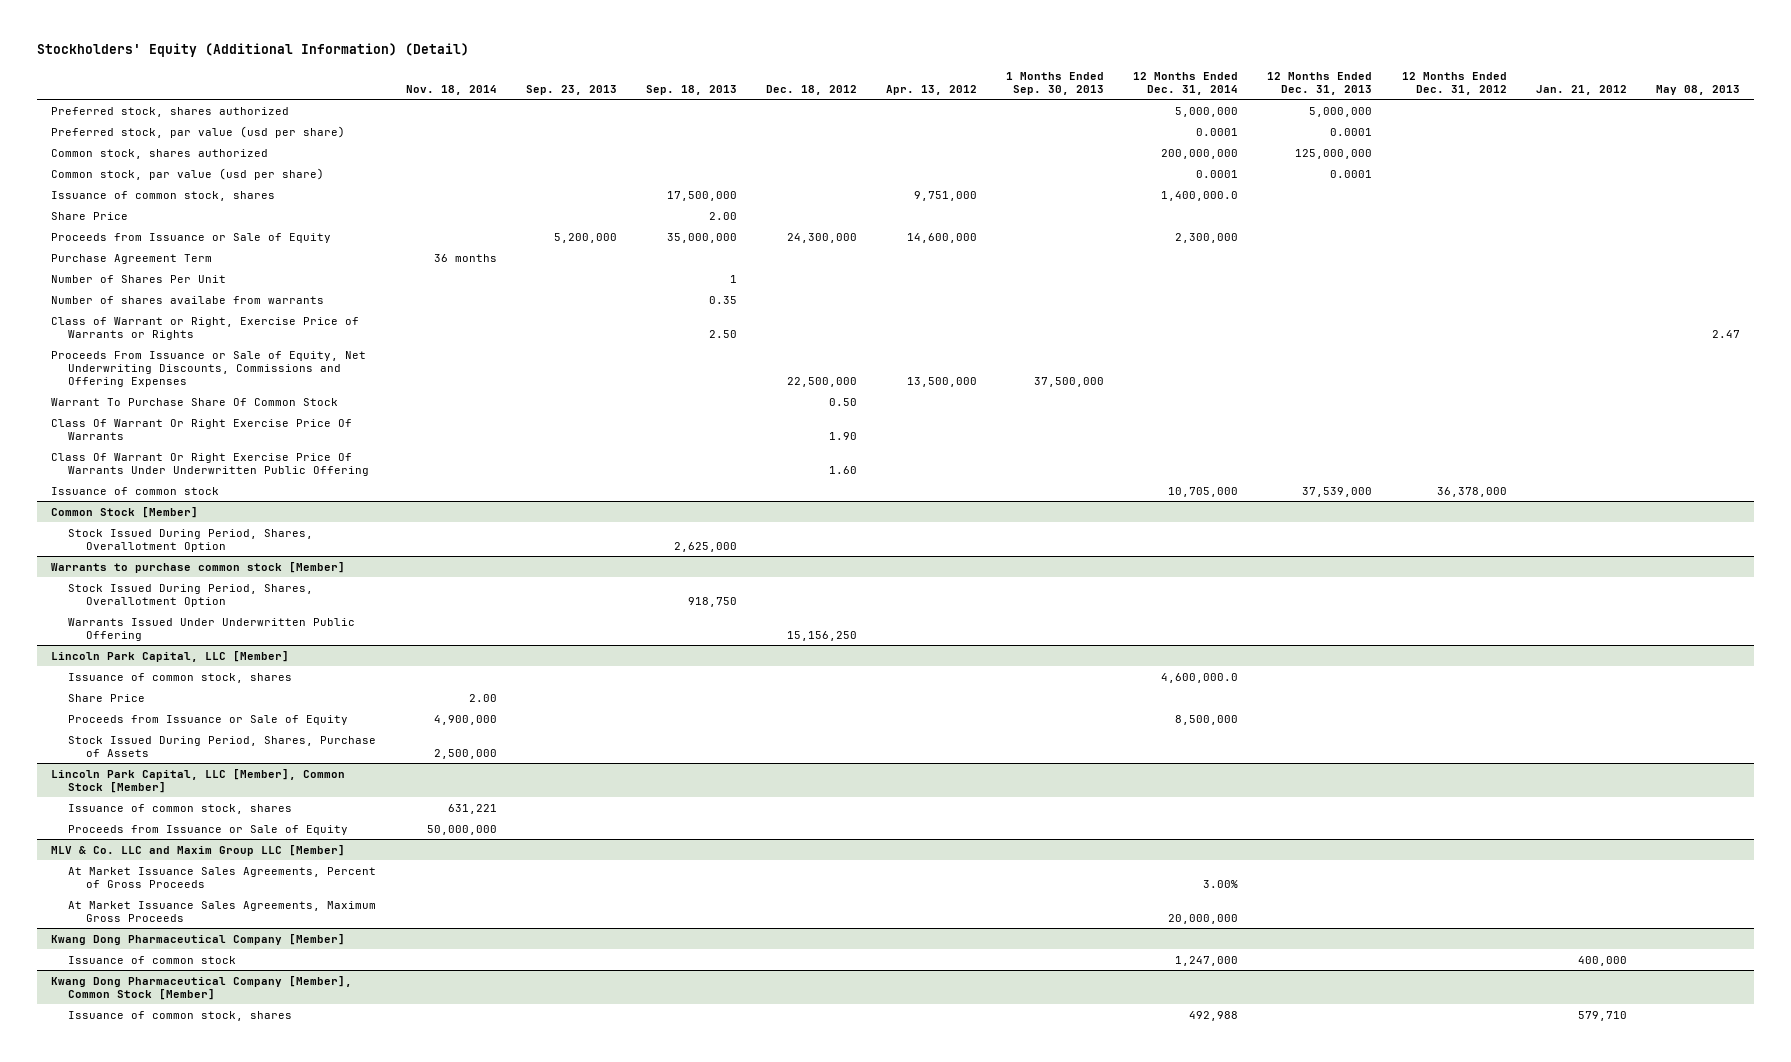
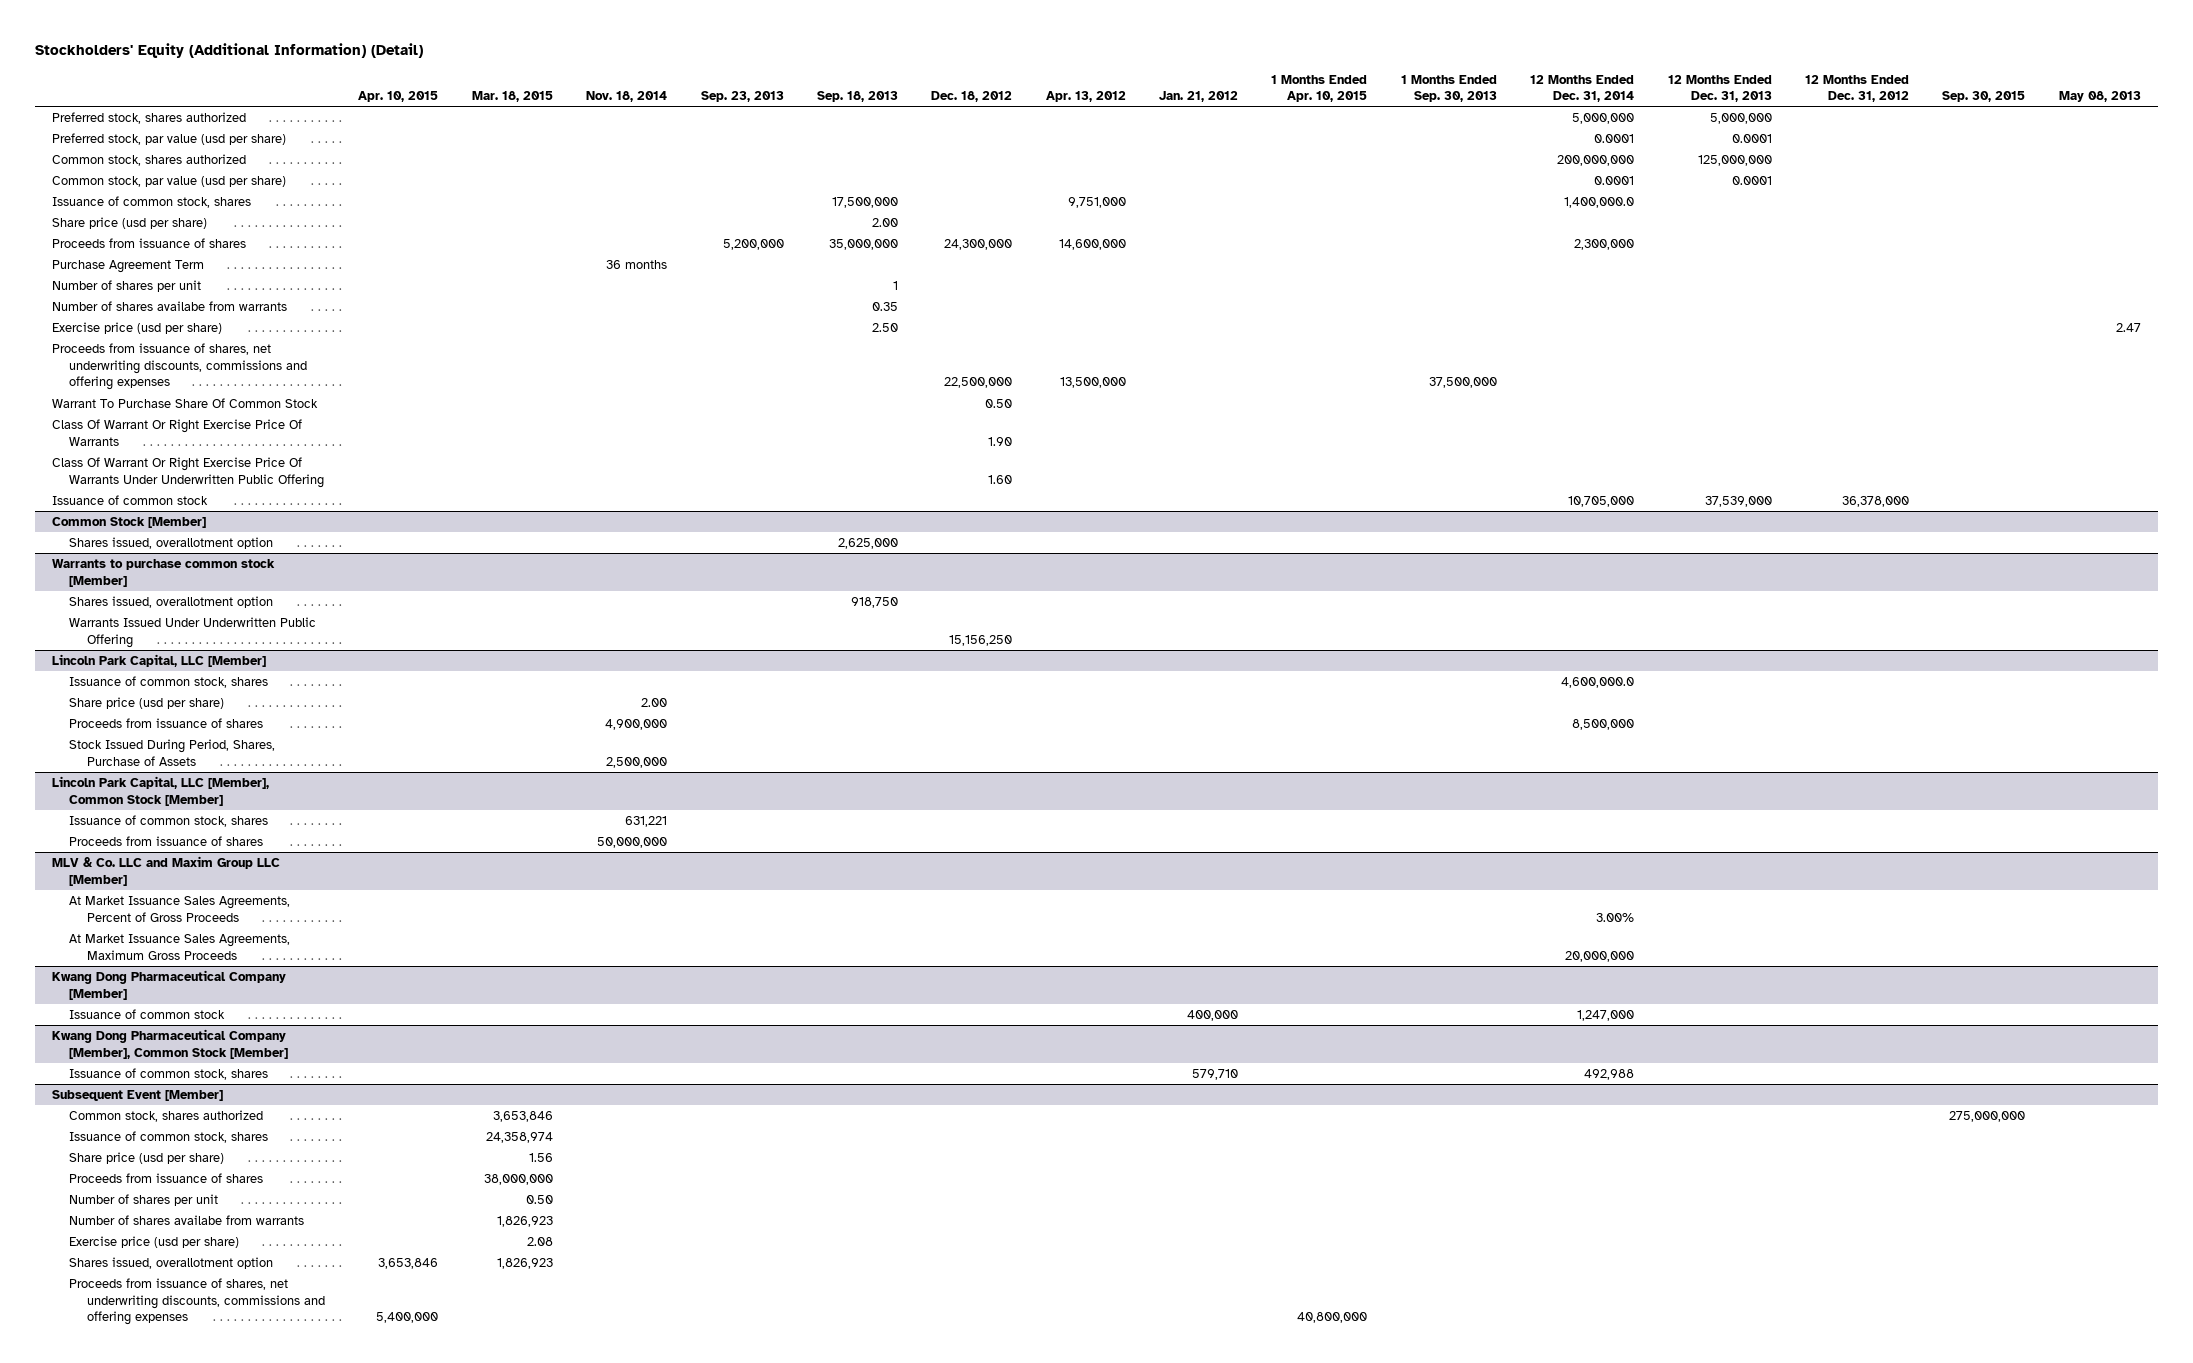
none -> [358,91,439,103] Apr. 10, 2015
none -> [471,91,553,103] Mar. 18, 2015
none -> [1271,74,1368,103] 1 Months Ended Apr. 10, 2015
none -> [1942,91,2026,103] Sep. 30, 2015
[51,211,129,220] Share Price -> [51,216,207,229] Share price (usd per share)
[51,232,332,243] Proceeds from Issuance or Sale of Equity -> [51,237,246,248] Proceeds from issuance of shares
[51,274,227,283] Number of Shares Per Unit -> [51,279,201,292] Number of shares per unit
[51,316,360,340] Class of Warrant or Right, Exercise Price of Warrants or Rights -> [51,321,222,334] Exercise price (usd per share)
[51,350,367,388] Proceeds From Issuance or Sale of Equity, Net Underwriting Discounts, Commissions and Offering Expenses -> [51,342,308,391] Proceeds from issuance of shares, net underwriting discounts, commissions and offering expenses
[68,528,314,552] Stock Issued During Period, Shares, Overallotment Option -> [69,536,274,549] Shares issued, overallotment option
[68,583,314,607] Stock Issued During Period, Shares, Overallotment Option -> [69,595,274,608] Shares issued, overallotment option
[68,693,146,702] Share Price -> [69,696,225,709] Share price (usd per share)
[68,714,349,725] Proceeds from Issuance or Sale of Equity -> [69,717,264,728] Proceeds from issuance of shares
[68,824,349,835] Proceeds from Issuance or Sale of Equity -> [69,835,264,846] Proceeds from issuance of shares
none -> [51,1089,223,1101] Subsequent Event [Member]
none -> [69,1109,264,1122] Common stock, shares authorized
none -> [69,1130,269,1143] Issuance of common stock, shares
none -> [69,1151,225,1164] Share price (usd per share)
none -> [69,1172,264,1183] Proceeds from issuance of shares
none -> [69,1193,219,1206] Number of shares per unit
none -> [69,1214,305,1225] Number of shares availabe from warrants
none -> [69,1235,240,1248] Exercise price (usd per share)
none -> [69,1256,274,1269] Shares issued, overallotment option
none -> [69,1277,325,1326] Proceeds from issuance of shares, net underwriting discounts, commissions and offering expenses

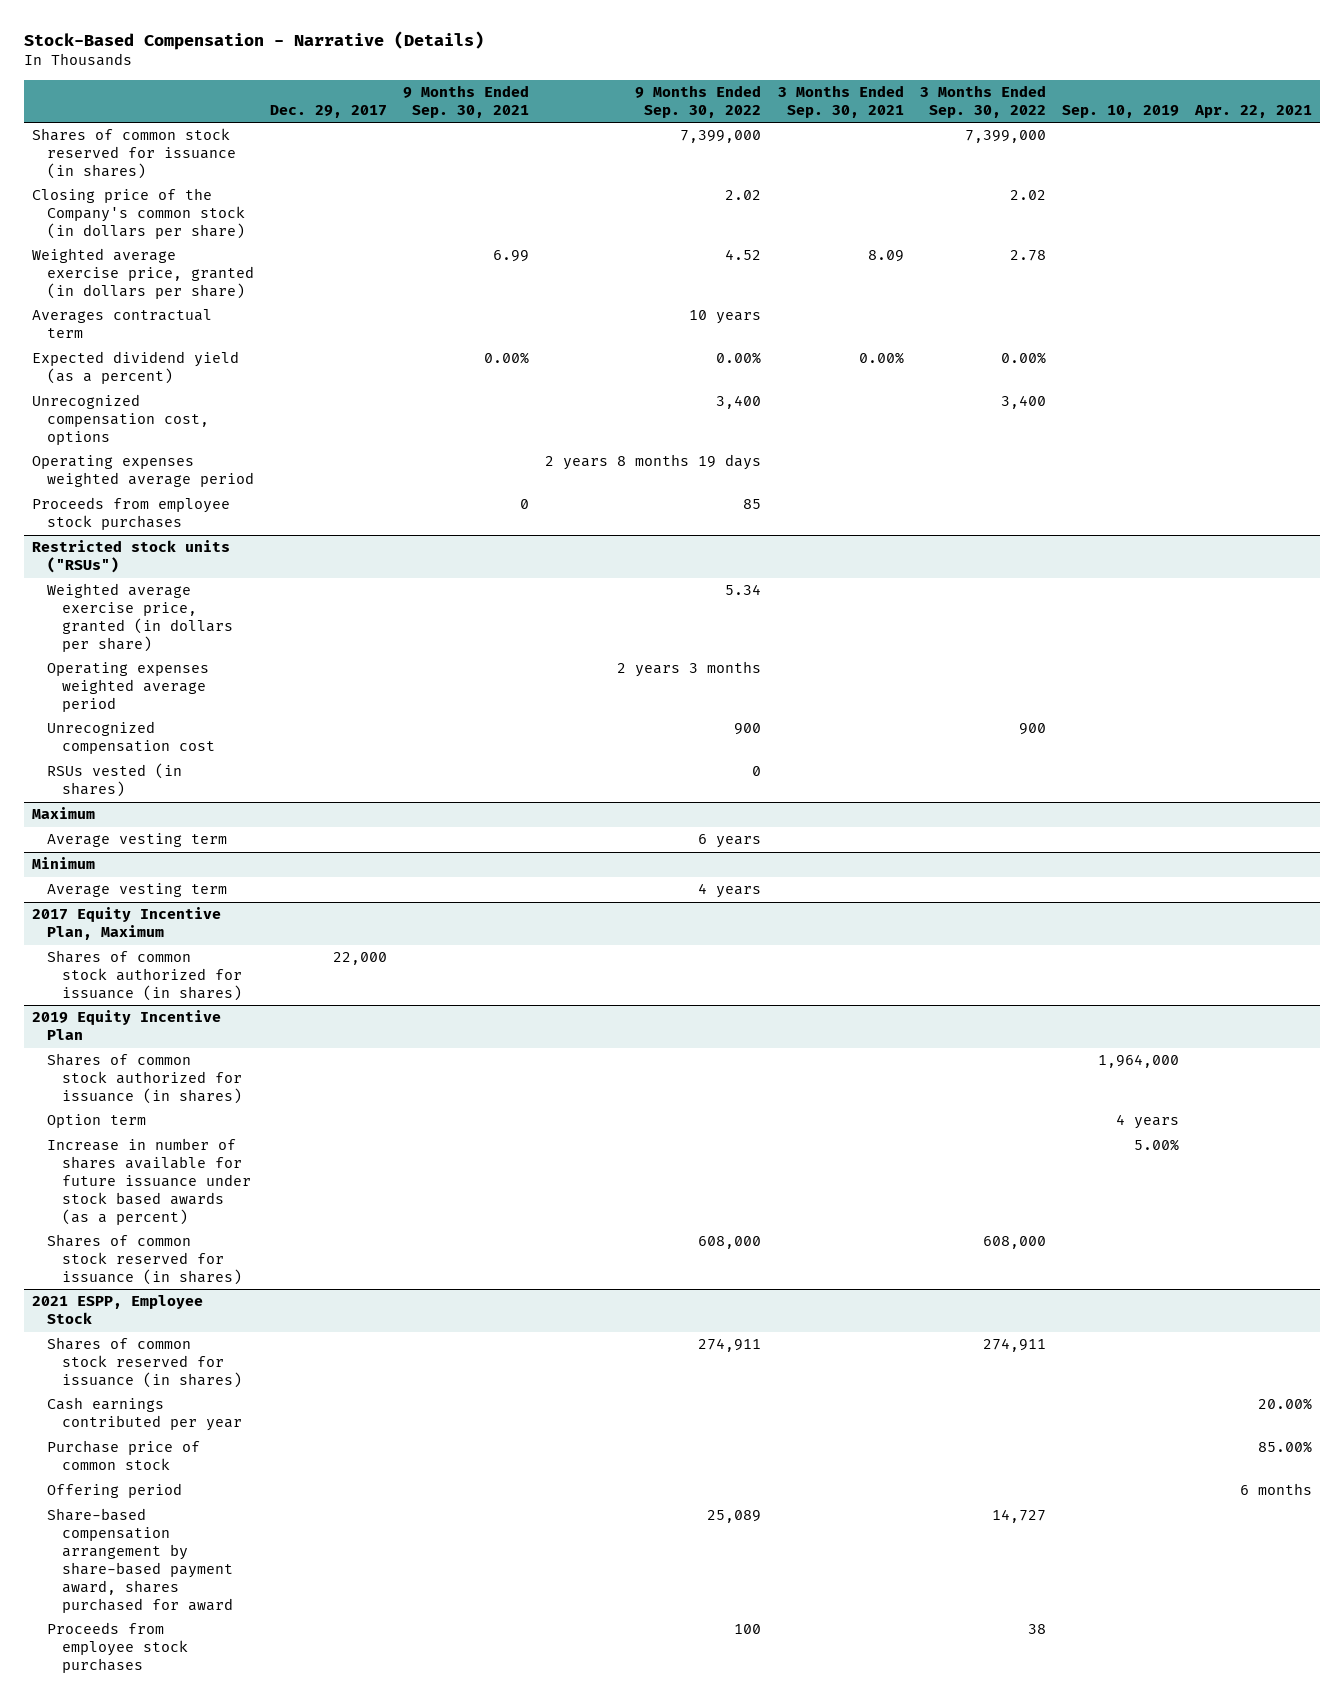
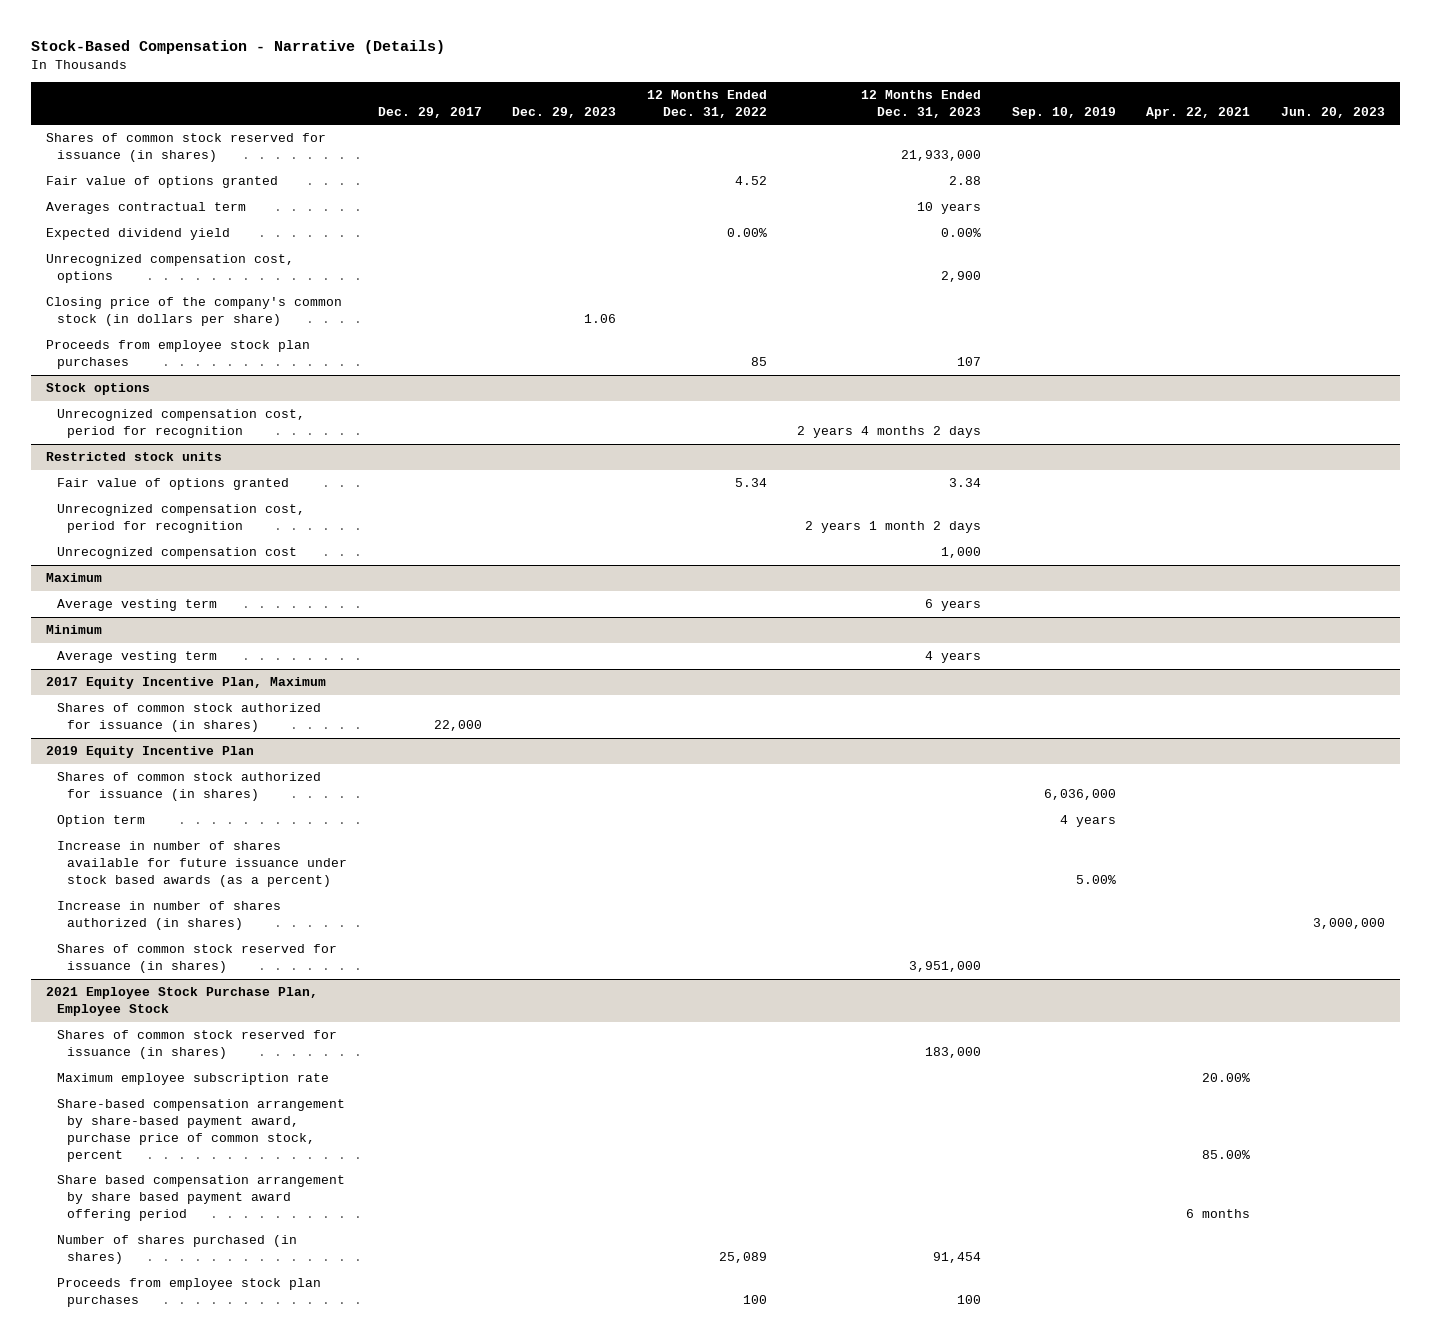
[403,84,530,118] 9 Months Ended Sep. 30, 2021 -> none
[635,84,762,118] 9 Months Ended Sep. 30, 2022 -> none
[777,84,904,118] 3 Months Ended Sep. 30, 2021 -> none
[919,84,1046,118] 3 Months Ended Sep. 30, 2022 -> none
none -> [512,106,617,118] Dec. 29, 2023
none -> [646,89,767,118] 12 Months Ended Dec. 31, 2022
none -> [861,89,982,118] 12 Months Ended Dec. 31, 2023
none -> [1280,106,1385,118] Jun. 20, 2023
[31,188,246,240] Closing price of the Company's common stock (in dollars per share) -> none
[31,248,255,300] Weighted average exercise price, granted (in dollars per share) -> [46,176,279,189] Fair value of options granted
[31,351,239,385] Expected dividend yield (as a percent) -> [46,228,231,241] Expected dividend yield
[31,455,255,488] Operating expenses weighted average period -> none
[47,662,210,713] Operating expenses weighted average period -> none
none -> [46,297,343,327] Closing price of the company's common stock (in dollars per share)
[31,497,230,531] Proceeds from employee stock purchases -> [46,340,311,370] Proceeds from employee stock plan purchases
none -> [46,383,151,396] Stock options
none -> [56,409,305,439] Unrecognized compensation cost, period for recognition
[31,540,230,574] Restricted stock units ("RSUs") -> [46,452,223,462] Restricted stock units
[47,583,234,652] Weighted average exercise price, granted (in dollars per share) -> [56,478,289,491] Fair value of options granted
none -> [56,504,305,534] Unrecognized compensation cost, period for recognition
[47,763,183,798] RSUs vested (in shares) -> none
[1097,1054,1179,1069] 1,964,000 -> [1043,789,1116,801] 6,036,000
none -> [56,901,281,931] Increase in number of shares authorized (in shares)
[31,1295,203,1325] 2021 ESPP, Employee Stock -> [46,987,319,1017] 2021 Employee Stock Purchase Plan, Employee Stock
[47,1397,243,1432] Cash earnings contributed per year -> [56,1073,329,1086] Maximum employee subscription rate
[47,1440,201,1471] Purchase price of common stock -> [56,1099,345,1162] Share-based compensation arrangement by share-based payment award, purchase price of common stock, percent
[47,1483,183,1499] Offering period -> [56,1175,345,1221] Share based compensation arrangement by share based payment award offering period
[47,1508,234,1613] Share-based compensation arrangement by share-based payment award, shares purchased for award -> [56,1235,297,1265] Number of shares purchased (in shares)
[47,1622,189,1674] Proceeds from employee stock purchases -> [56,1278,321,1308] Proceeds from employee stock plan purchases

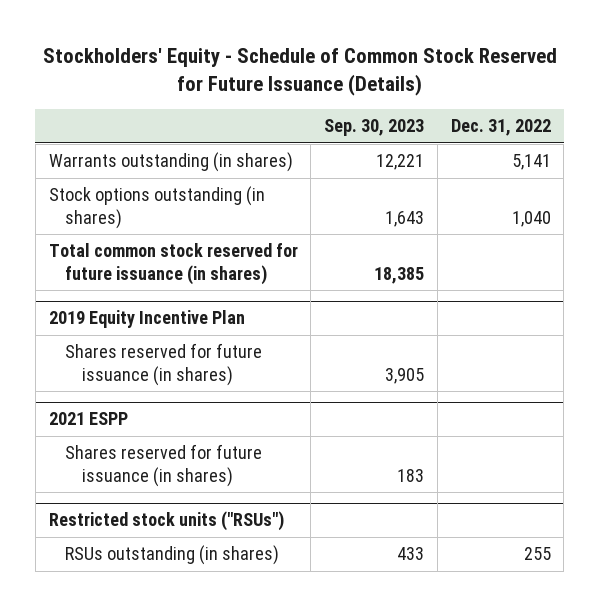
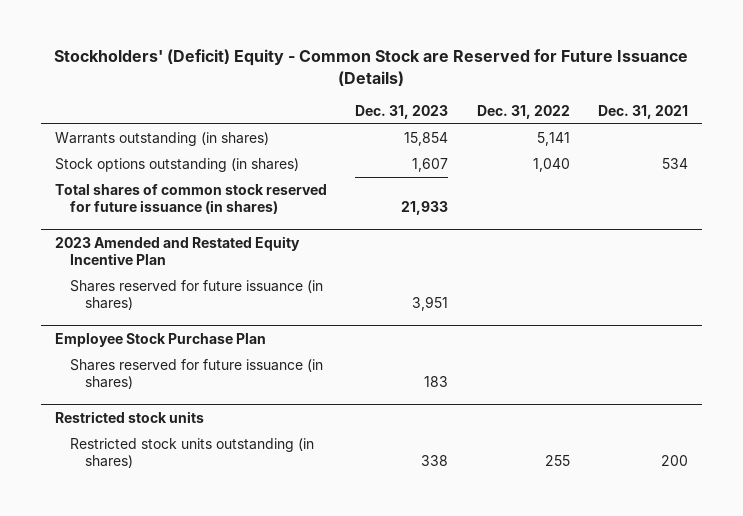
[42,48,557,97] Stockholders' Equity - Schedule of Common Stock Reserved for Future Issuance (Details) -> [54,49,689,86] Stockholders' (Deficit) Equity - Common Stock are Reserved for Future Issuance (Details)
[324,119,425,137] Sep. 30, 2023 -> none
none -> [355,104,449,119] Dec. 31, 2023
none -> [597,104,688,119] Dec. 31, 2021
[48,310,245,329] 2019 Equity Incentive Plan -> none
[65,343,263,386] Shares reserved for future issuance (in shares) -> none
[48,412,128,426] 2021 ESPP -> none
[65,444,263,487] Shares reserved for future issuance (in shares) -> none
[48,243,298,285] Total common stock reserved for future issuance (in shares) -> [54,184,327,215] Total shares of common stock reserved for future issuance (in shares)
none -> [54,235,300,265] 2023 Amended and Restated Equity Incentive Plan
none -> [69,280,323,311] Shares reserved for future issuance (in shares)
none -> [54,332,266,347] Employee Stock Purchase Plan
none -> [69,359,323,390] Shares reserved for future issuance (in shares)
[48,511,284,532] Restricted stock units ("RSUs") -> [54,410,204,423] Restricted stock units
[65,545,280,566] RSUs outstanding (in shares) -> [69,438,314,469] Restricted stock units outstanding (in shares)

